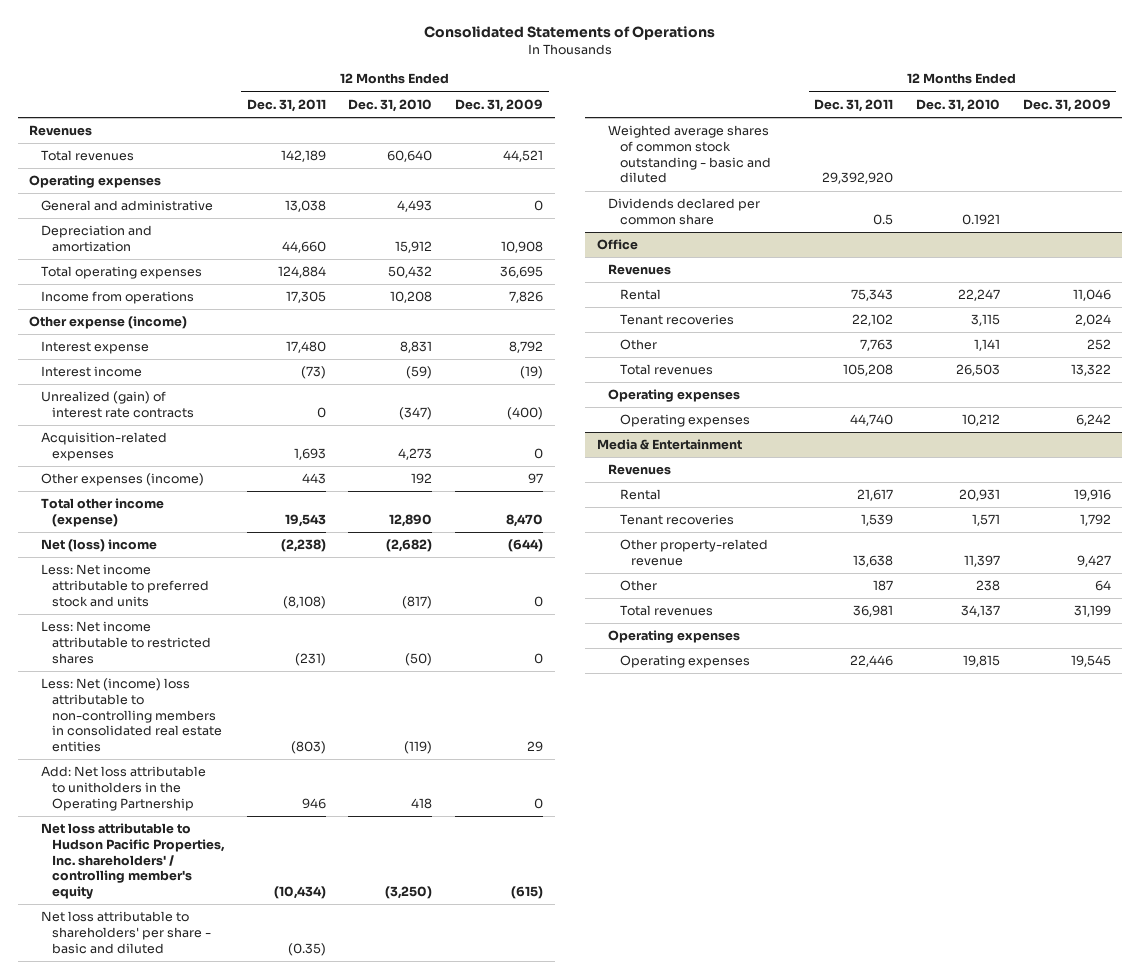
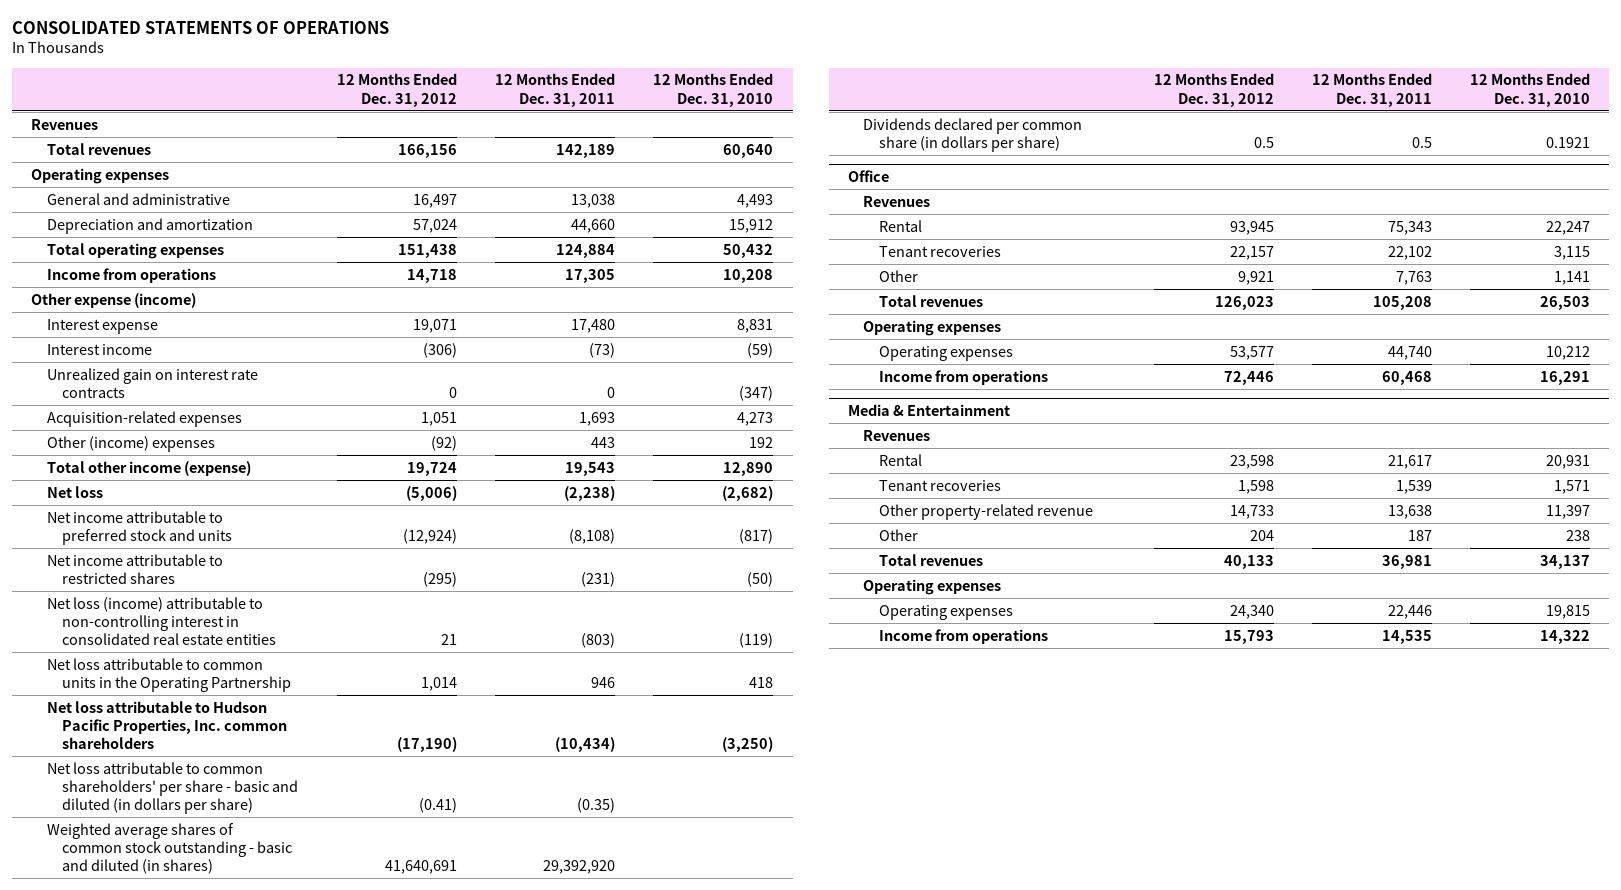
[424,26,716,41] Consolidated Statements of Operations -> [11,20,389,34] CONSOLIDATED STATEMENTS OF OPERATIONS
[455,98,544,112] Dec. 31, 2009 -> none
none -> [336,73,457,107] 12 Months Ended Dec. 31, 2012
[40,391,194,418] Unrealized (gain) of interest rate contracts -> [46,367,258,398] Unrealized gain on interest rate contracts
[40,473,204,487] Other expenses (income) -> [46,435,215,452] Other (income) expenses
[40,539,157,553] Net (loss) income -> [46,485,103,498] Net loss
[40,564,209,607] Less: Net income attributable to preferred stock and units -> [46,510,233,545] Net income attributable to preferred stock and units
[40,621,211,664] Less: Net income attributable to restricted shares -> [46,553,223,584] Net income attributable to restricted shares
[40,678,222,753] Less: Net (income) loss attributable to non-controlling members in consolidated real estate entities -> [46,596,277,646] Net loss (income) attributable to non-controlling interest in consolidated real estate entities
[40,766,206,811] Add: Net loss attributable to unitholders in the Operating Partnership -> [46,657,292,692] Net loss attributable to common units in the Operating Partnership
[40,823,225,900] Net loss attributable to Hudson Pacific Properties, Inc. shareholders' / controlling member's equity -> [46,700,288,750] Net loss attributable to Hudson Pacific Properties, Inc. common shareholders
[40,911,211,954] Net loss attributable to shareholders' per share - basic and diluted -> [46,761,299,815] Net loss attributable to common shareholders' per share - basic and diluted (in dollars per share)
[608,125,771,184] Weighted average shares of common stock outstanding - basic and diluted -> [46,822,293,875] Weighted average shares of common stock outstanding - basic and diluted (in shares)
[608,198,761,225] Dividends declared per common share -> [863,117,1083,152] Dividends declared per common share (in dollars per share)
none -> [879,369,1049,385] Income from operations
none -> [879,628,1049,644] Income from operations

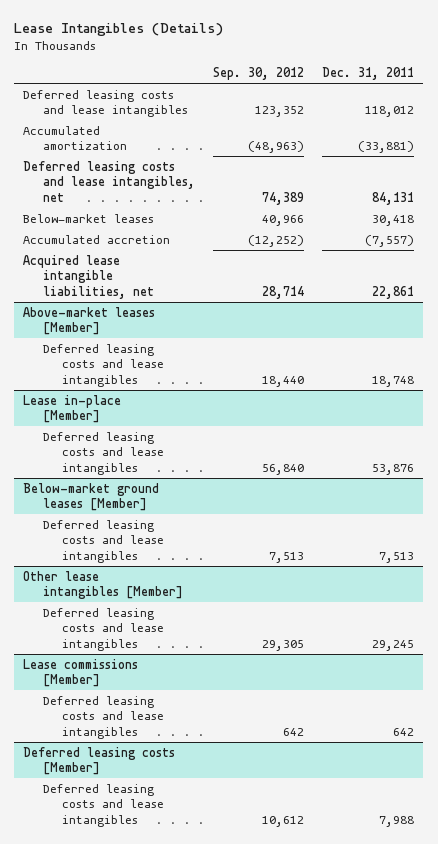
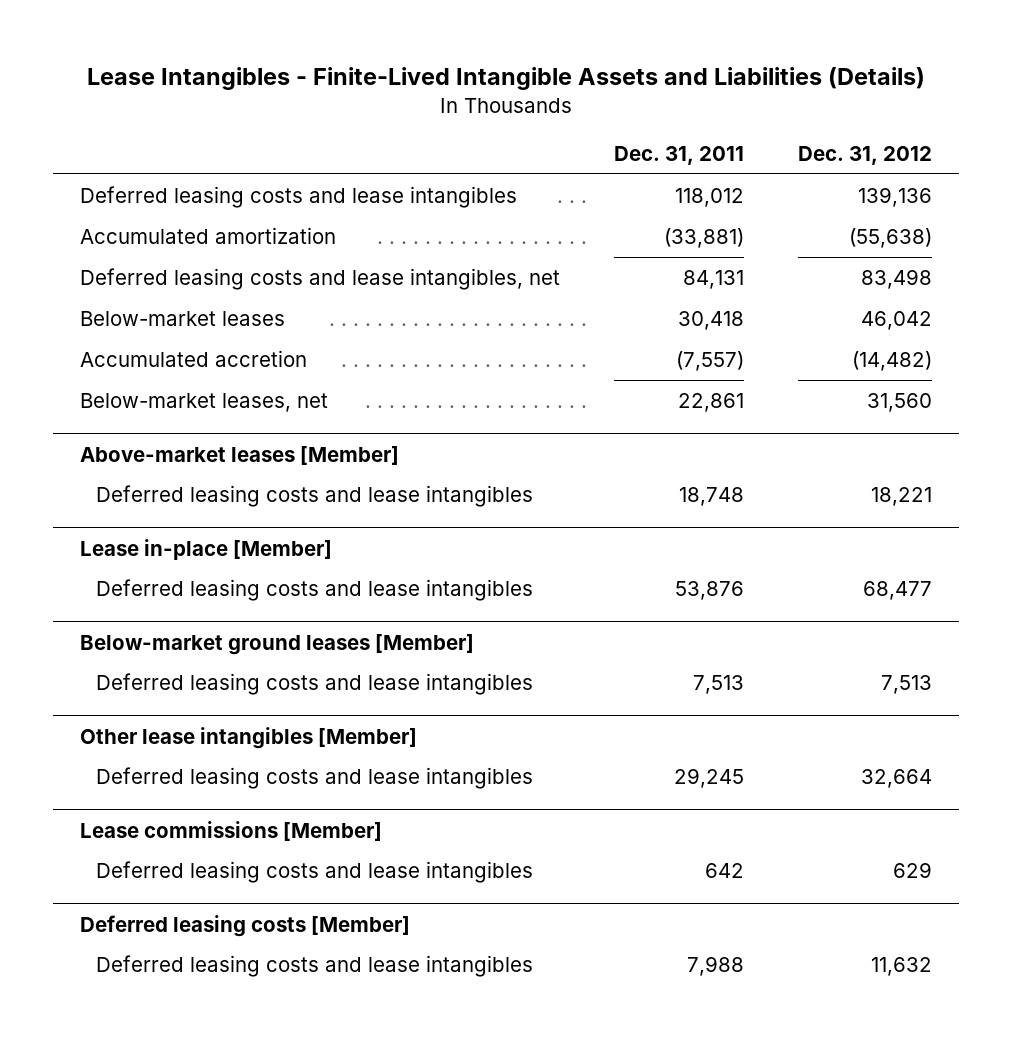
[14,23,224,37] Lease Intangibles (Details) -> [87,66,926,90] Lease Intangibles - Finite-Lived Intangible Assets and Liabilities (Details)
[213,66,305,80] Sep. 30, 2012 -> none
none -> [798,145,933,165] Dec. 31, 2012
[23,254,154,299] Acquired lease intangible liabilities, net -> [80,392,329,412] Below-market leases, net

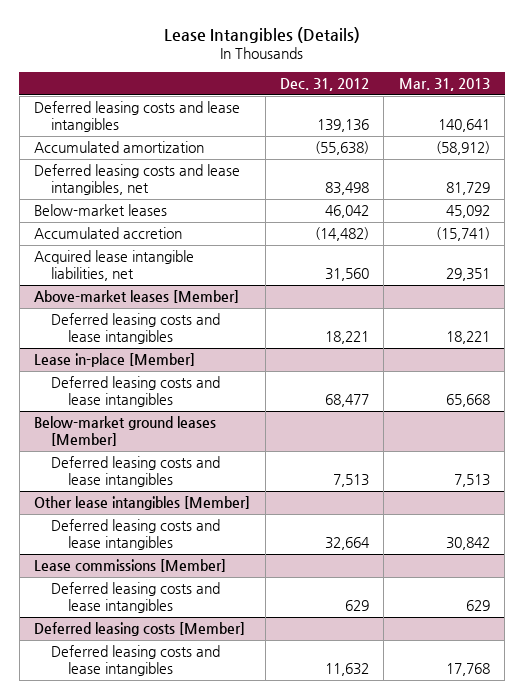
[87,66,926,90] Lease Intangibles - Finite-Lived Intangible Assets and Liabilities (Details) -> [163,27,360,44] Lease Intangibles (Details)
[614,145,745,165] Dec. 31, 2011 -> none
none -> [398,78,490,92] Mar. 31, 2013
[80,392,329,412] Below-market leases, net -> [34,250,195,281] Acquired lease intangible liabilities, net

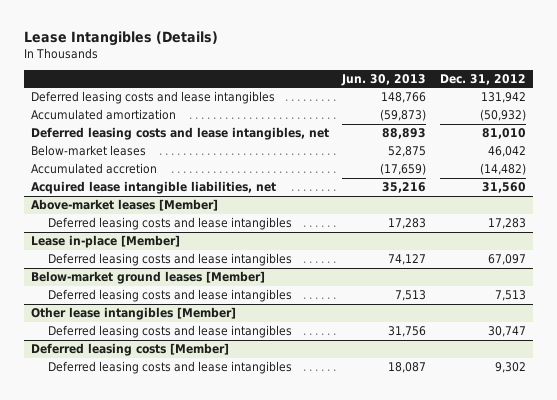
[398,78,490,92] Mar. 31, 2013 -> none
none -> [341,73,427,86] Jun. 30, 2013
[316,118,369,132] 139,136 -> [480,92,526,104] 131,942
[314,141,369,156] (55,638) -> [479,109,526,122] (50,932)
[324,181,369,195] 83,498 -> [481,128,526,140] 81,010
[324,330,369,344] 18,221 -> [487,218,526,230] 17,283
[324,393,369,407] 68,477 -> [487,254,526,266] 67,097
[34,559,227,573] Lease commissions [Member] -> none
[51,582,221,613] Deferred leasing costs and lease intangibles -> none
[324,536,370,550] 32,664 -> [487,326,526,338] 30,747
[324,662,369,676] 11,632 -> [494,362,526,374] 9,302

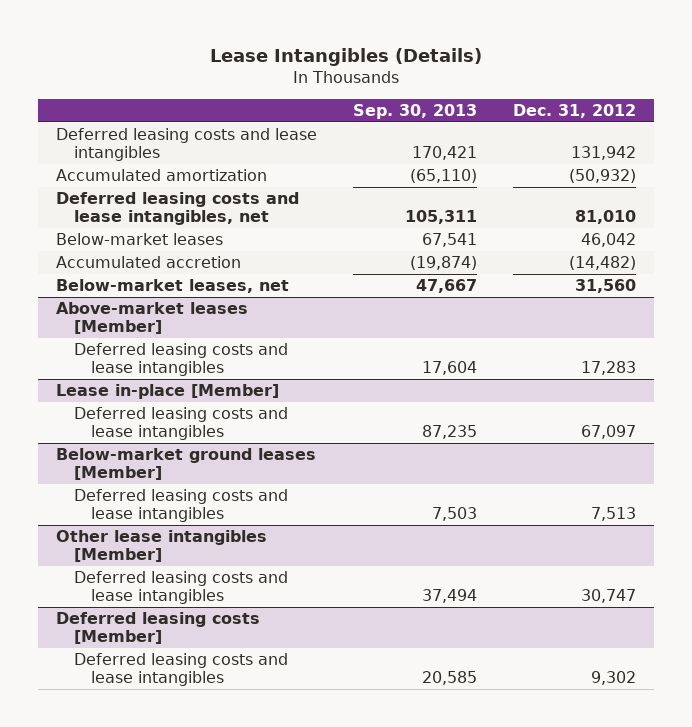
[341,73,427,86] Jun. 30, 2013 -> none
none -> [353,103,478,119] Sep. 30, 2013
[30,181,276,195] Acquired lease intangible liabilities, net -> [56,279,290,294] Below-market leases, net

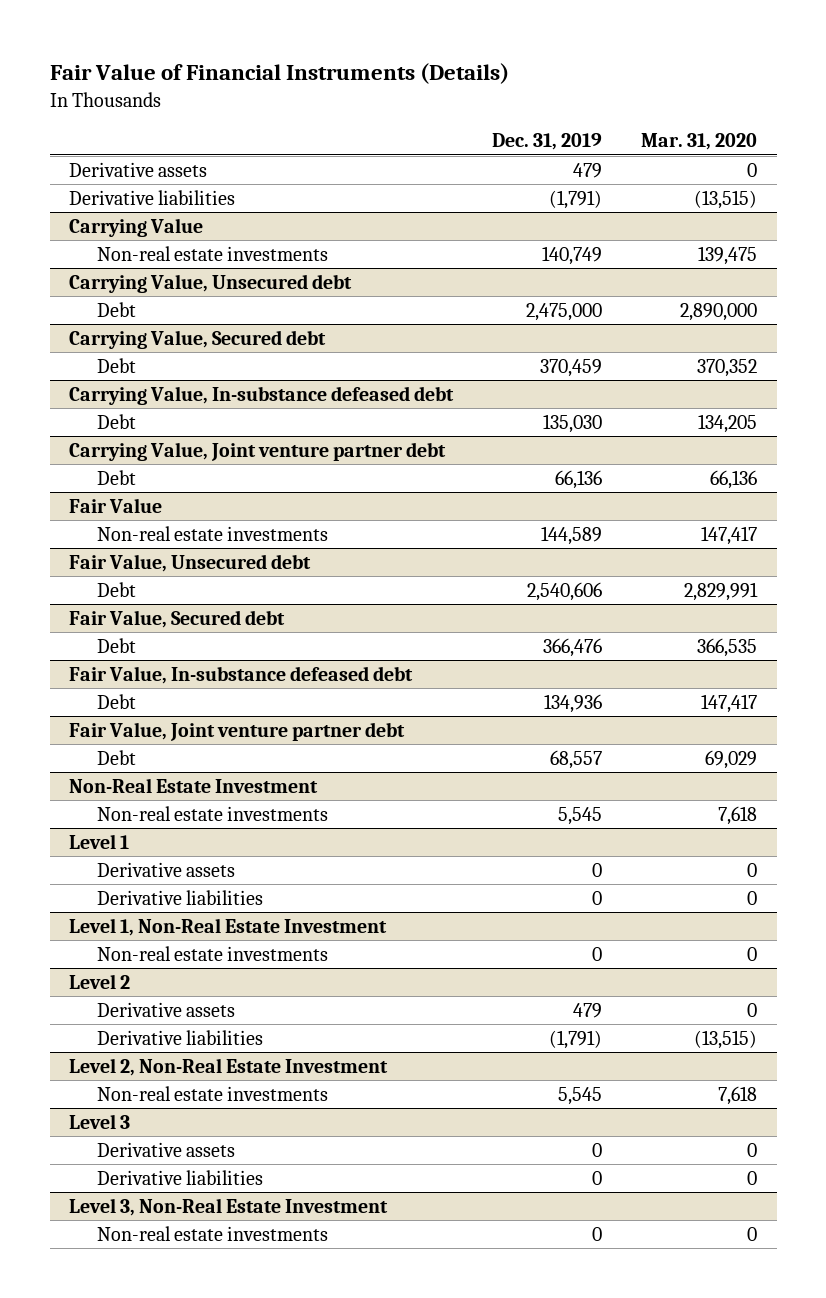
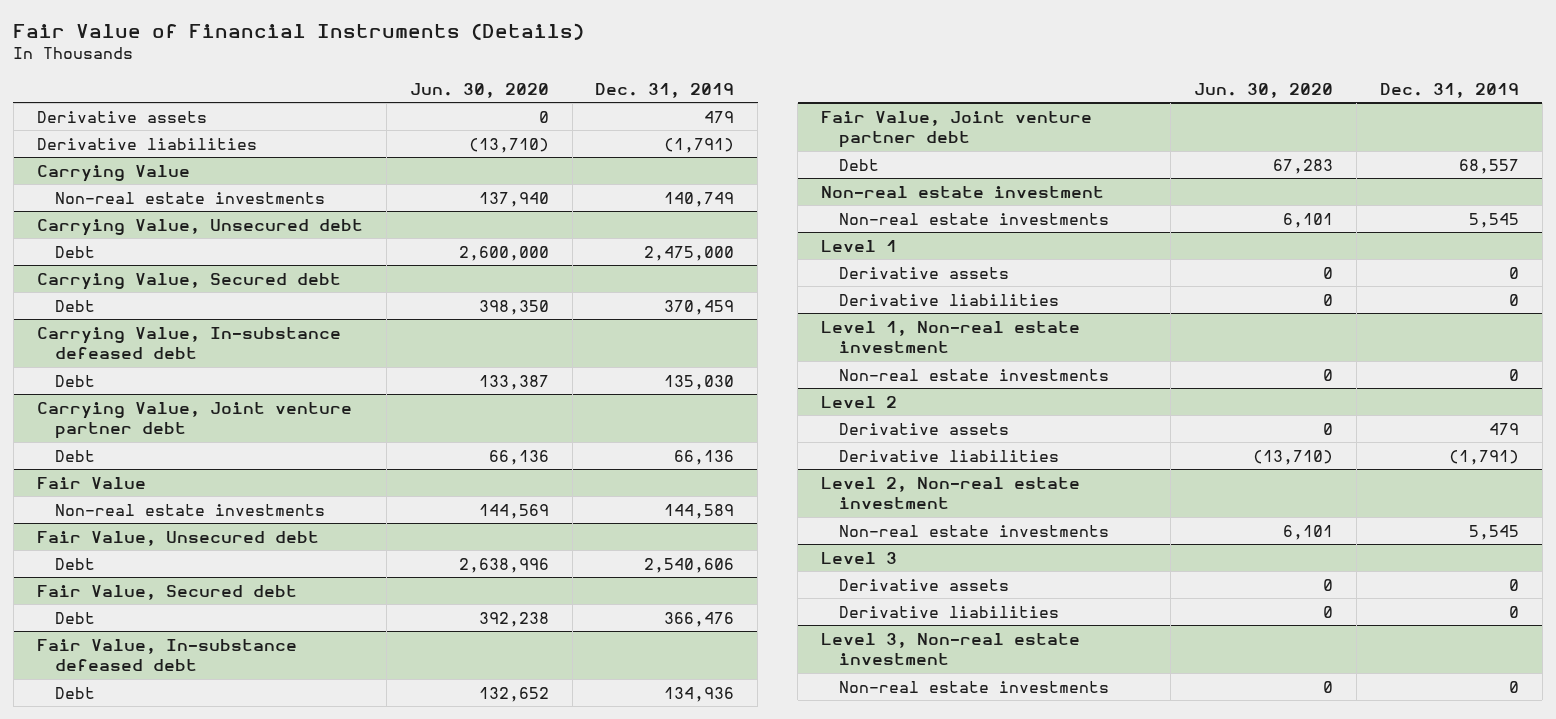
[641,133,758,151] Mar. 31, 2020 -> none
none -> [409,82,549,98] Jun. 30, 2020
[69,777,319,793] Non-Real Estate Investment -> [821,185,1105,198] Non-real estate investment
[69,917,388,936] Level 1, Non-Real Estate Investment -> [821,320,1081,354] Level 1, Non-real estate investment
[69,1057,389,1076] Level 2, Non-Real Estate Investment -> [821,476,1081,510] Level 2, Non-real estate investment
[69,1197,389,1216] Level 3, Non-Real Estate Investment -> [821,632,1081,666] Level 3, Non-real estate investment

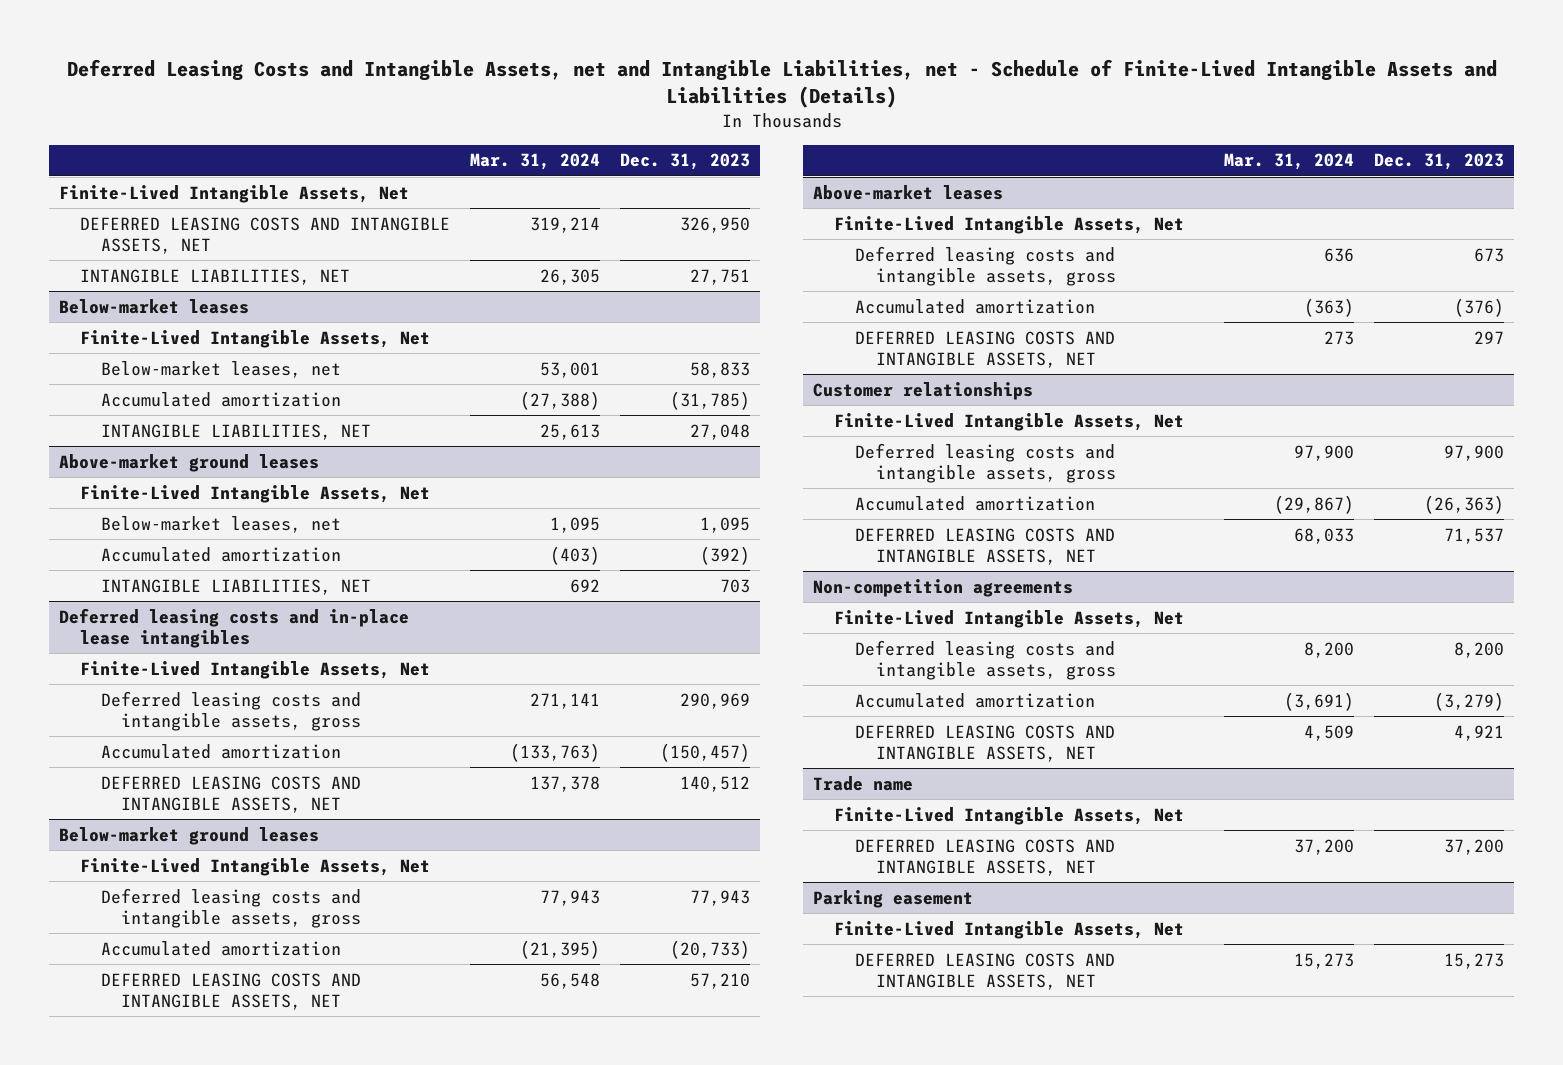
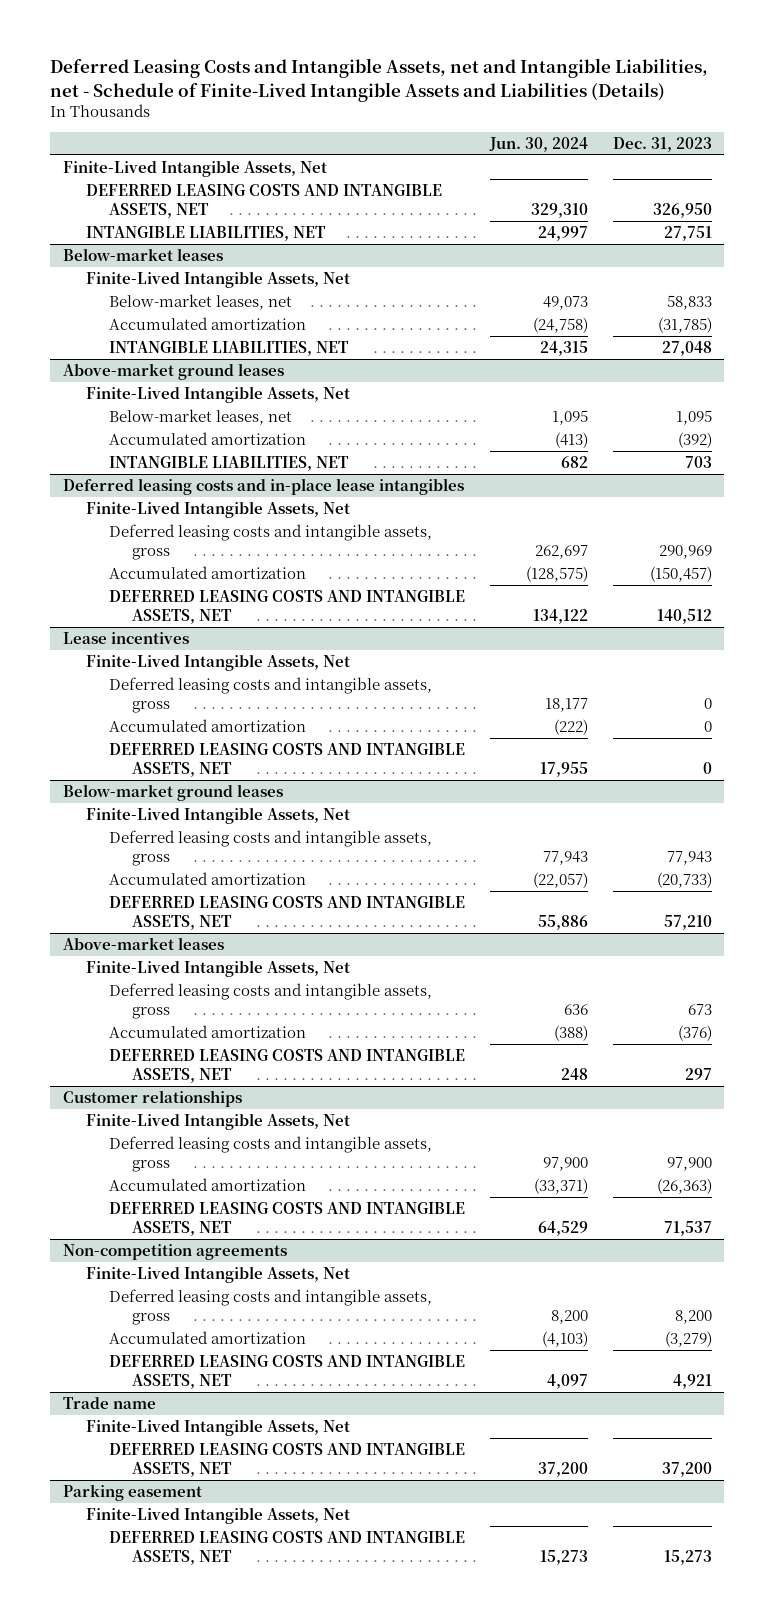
[469,153,600,171] Mar. 31, 2024 -> none
none -> [488,136,588,152] Jun. 30, 2024
none -> [62,631,189,644] Lease incentives
none -> [85,653,350,671] Finite-Lived Intangible Assets, Net
none -> [109,676,433,714] Deferred leasing costs and intangible assets, gross
none -> [109,718,307,732] Accumulated amortization
none -> [109,742,466,778] DEFERRED LEASING COSTS AND INTANGIBLE ASSETS, NET

